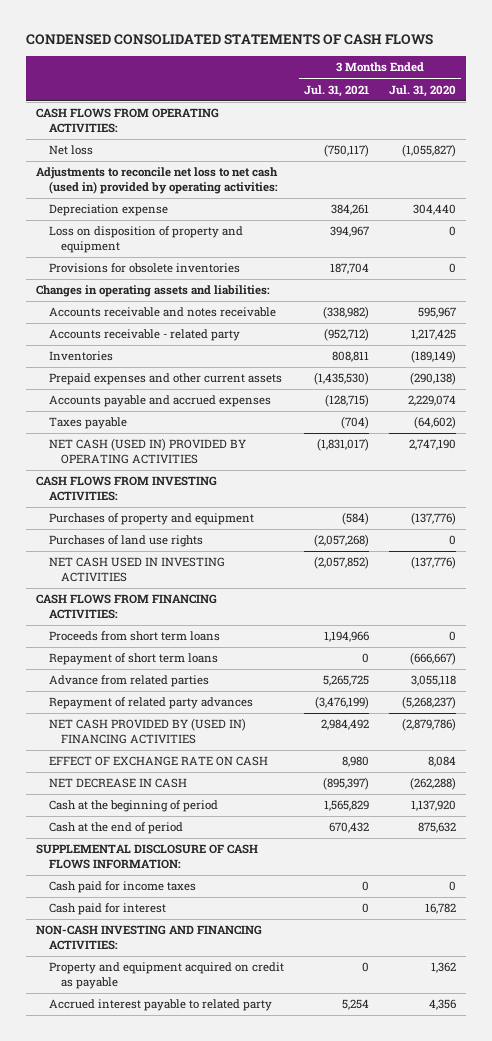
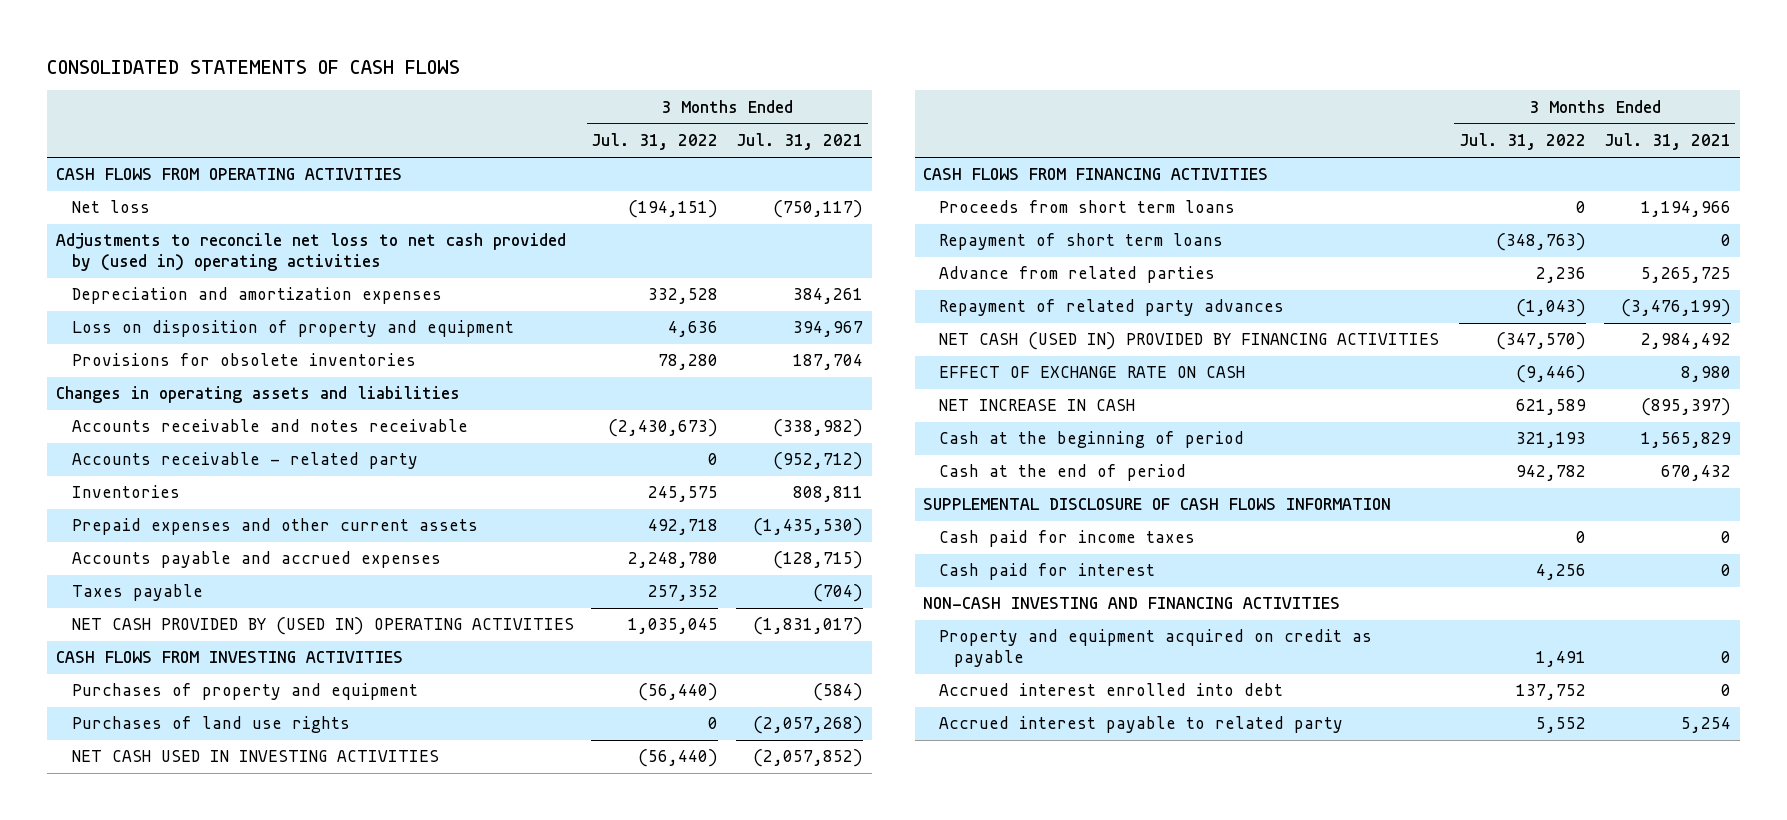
[26,34,434,46] CONDENSED CONSOLIDATED STATEMENTS OF CASH FLOWS -> [47,59,461,74] CONSOLIDATED STATEMENTS OF CASH FLOWS
[388,84,456,97] Jul. 31, 2020 -> none
none -> [591,133,719,151] Jul. 31, 2022
[36,108,220,134] CASH FLOWS FROM OPERATING ACTIVITIES: -> [56,168,403,181] CASH FLOWS FROM OPERATING ACTIVITIES
[36,167,279,195] Adjustments to reconcile net loss to net cash (used in) provided by operating activities: -> [56,233,567,271] Adjustments to reconcile net loss to net cash provided by (used in) operating activities
[48,204,168,217] Depreciation expense -> [71,287,442,305] Depreciation and amortization expenses
[36,285,271,298] Changes in operating assets and liabilities: -> [56,386,461,404] Changes in operating assets and liabilities
[48,438,246,465] NET CASH (USED IN) PROVIDED BY OPERATING ACTIVITIES -> [71,617,574,636] NET CASH PROVIDED BY (USED IN) OPERATING ACTIVITIES
[36,476,218,502] CASH FLOWS FROM INVESTING ACTIVITIES: -> [56,651,404,664] CASH FLOWS FROM INVESTING ACTIVITIES
[36,594,218,620] CASH FLOWS FROM FINANCING ACTIVITIES: -> [923,168,1269,181] CASH FLOWS FROM FINANCING ACTIVITIES
[48,718,246,745] NET CASH PROVIDED BY (USED IN) FINANCING ACTIVITIES -> [938,332,1439,351] NET CASH (USED IN) PROVIDED BY FINANCING ACTIVITIES
[48,778,187,789] NET DECREASE IN CASH -> [938,399,1135,412] NET INCREASE IN CASH
[36,844,259,870] SUPPLEMENTAL DISCLOSURE OF CASH FLOWS INFORMATION: -> [923,498,1392,511] SUPPLEMENTAL DISCLOSURE OF CASH FLOWS INFORMATION
[36,925,263,951] NON-CASH INVESTING AND FINANCING ACTIVITIES: -> [923,597,1341,610] NON-CASH INVESTING AND FINANCING ACTIVITIES
none -> [938,683,1283,697] Accrued interest enrolled into debt

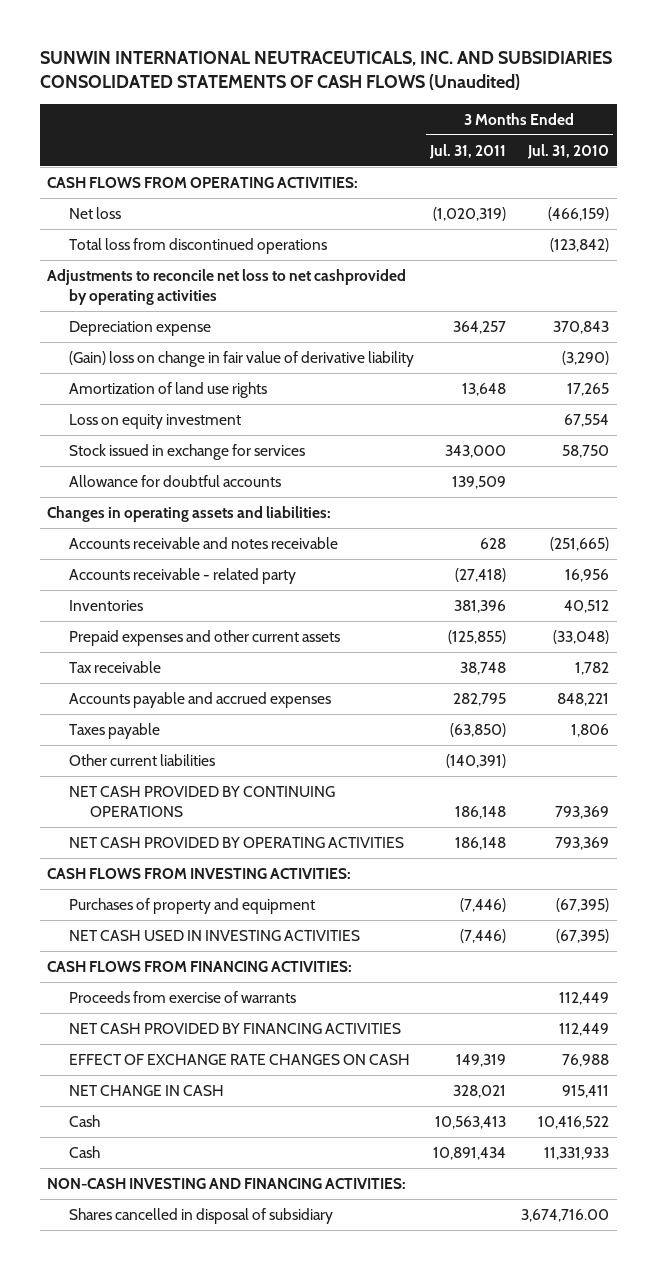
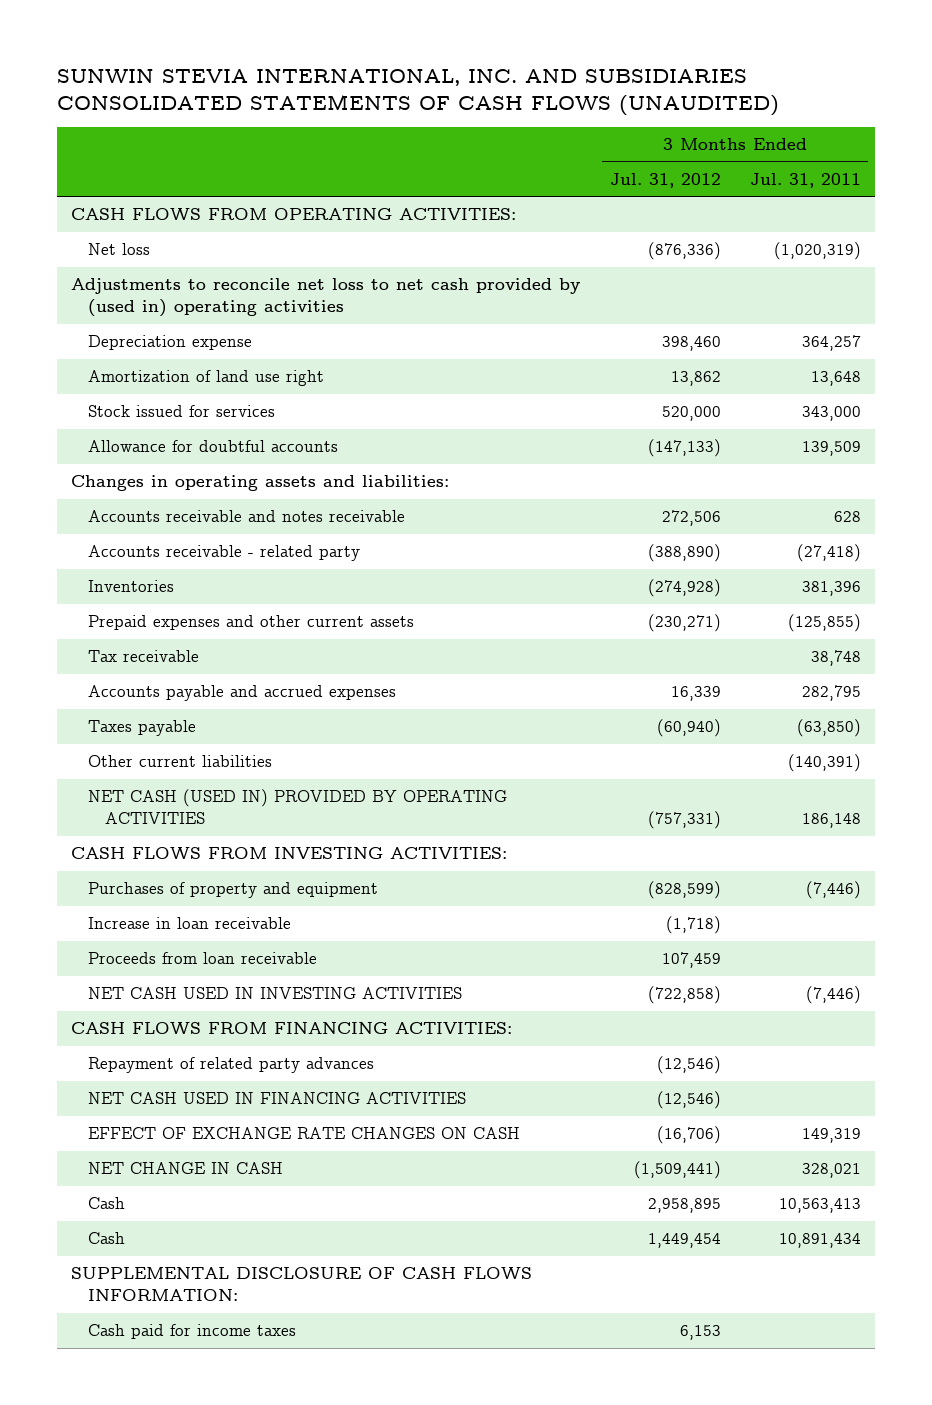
[39,50,612,91] SUNWIN INTERNATIONAL NEUTRACEUTICALS, INC. AND SUBSIDIARIES CONSOLIDATED STATEMENTS OF CASH FLOWS (Unaudited) -> [56,69,779,116] SUNWIN STEVIA INTERNATIONAL, INC. AND SUBSIDIARIES CONSOLIDATED STATEMENTS OF CASH FLOWS (UNAUDITED)
[527,143,610,159] Jul. 31, 2010 -> none
none -> [609,172,721,188] Jul. 31, 2012
[68,238,327,255] Total loss from discontinued operations -> none
[47,269,407,305] Adjustments to reconcile net loss to net cashprovided by operating activities -> [71,278,581,318] Adjustments to reconcile net loss to net cash provided by (used in) operating activities
[68,351,414,368] (Gain) loss on change in fair value of derivative liability -> none
[68,414,241,430] Loss on equity investment -> none
[68,382,267,399] Amortization of land use rights -> [88,370,325,387] Amortization of land use right
[68,444,305,461] Stock issued in exchange for services -> [88,405,276,418] Stock issued for services
[68,786,335,817] NET CASH PROVIDED BY CONTINUING OPERATIONS -> none
[68,837,404,849] NET CASH PROVIDED BY OPERATING ACTIVITIES -> [88,789,508,825] NET CASH (USED IN) PROVIDED BY OPERATING ACTIVITIES
none -> [88,917,292,930] Increase in loan receivable
none -> [88,952,318,965] Proceeds from loan receivable
[68,991,296,1004] Proceeds from exercise of warrants -> none
none -> [88,1057,375,1074] Repayment of related party advances
[68,1023,401,1035] NET CASH PROVIDED BY FINANCING ACTIVITIES -> [88,1092,467,1105] NET CASH USED IN FINANCING ACTIVITIES
[47,1178,407,1190] NON-CASH INVESTING AND FINANCING ACTIVITIES: -> none
[68,1208,333,1225] Shares cancelled in disposal of subsidiary -> none
none -> [71,1267,533,1302] SUPPLEMENTAL DISCLOSURE OF CASH FLOWS INFORMATION:
none -> [88,1324,297,1340] Cash paid for income taxes

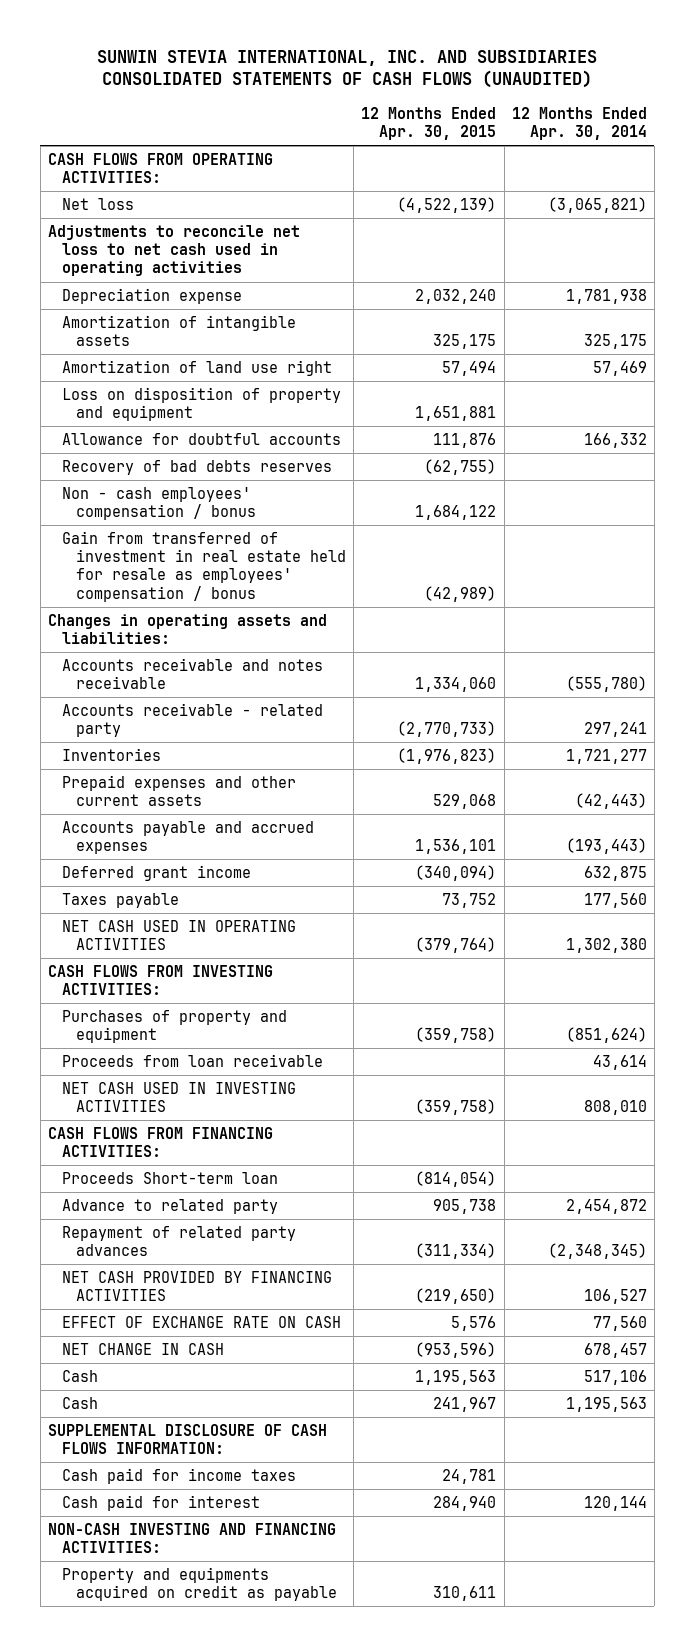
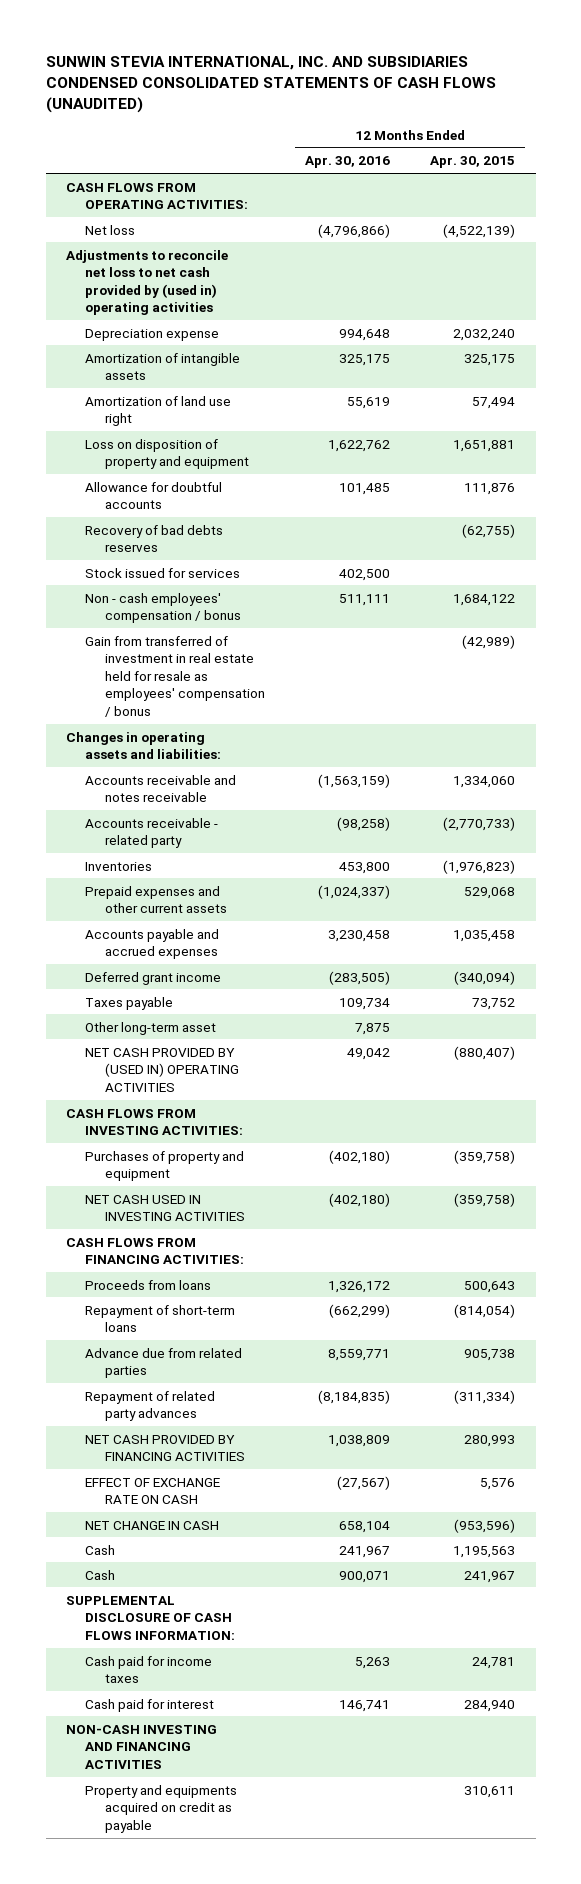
[97,49,598,89] SUNWIN STEVIA INTERNATIONAL, INC. AND SUBSIDIARIES CONSOLIDATED STATEMENTS OF CASH FLOWS (UNAUDITED) -> [45,55,496,113] SUNWIN STEVIA INTERNATIONAL, INC. AND SUBSIDIARIES CONDENSED CONSOLIDATED STATEMENTS OF CASH FLOWS (UNAUDITED)
[511,106,647,141] 12 Months Ended Apr. 30, 2014 -> none
none -> [305,156,391,169] Apr. 30, 2016
[47,224,300,277] Adjustments to reconcile net loss to net cash used in operating activities -> [65,249,228,316] Adjustments to reconcile net loss to net cash provided by (used in) operating activities
none -> [85,567,241,578] Stock issued for services
[415,839,497,855] 1,536,101 -> [453,929,516,942] 1,035,458
none -> [85,1021,217,1035] Other long-term asset
[61,919,296,951] NET CASH USED IN OPERATING ACTIVITIES -> [85,1047,239,1092] NET CASH PROVIDED BY (USED IN) OPERATING ACTIVITIES
[415,937,497,954] (379,764) -> [454,1045,516,1060] (880,407)
[61,1053,323,1067] Proceeds from loan receivable -> none
[61,1171,278,1184] Proceeds Short-term loan -> [85,1279,212,1290] Proceeds from loans
[415,1170,497,1187] (814,054) -> [464,1280,516,1293] 500,643
none -> [85,1304,236,1333] Repayment of short-term loans
[61,1198,278,1214] Advance to related party -> [85,1347,243,1379] Advance due from related parties
[415,1288,497,1305] (219,650) -> [464,1434,516,1447] 280,993
[47,1522,336,1554] NON-CASH INVESTING AND FINANCING ACTIVITIES: -> [65,1724,217,1769] NON-CASH INVESTING AND FINANCING ACTIVITIES

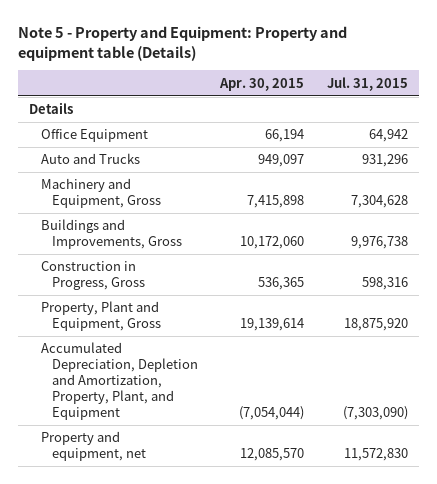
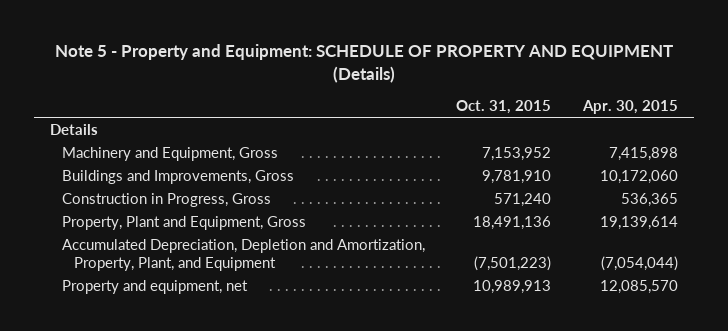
[18,25,348,61] Note 5 - Property and Equipment: Property and equipment table (Details) -> [54,43,673,83] Note 5 - Property and Equipment: SCHEDULE OF PROPERTY AND EQUIPMENT (Details)
[326,76,408,91] Jul. 31, 2015 -> none
none -> [456,99,552,114] Oct. 31, 2015
[40,129,148,143] Office Equipment -> none
[40,153,140,165] Auto and Trucks -> none

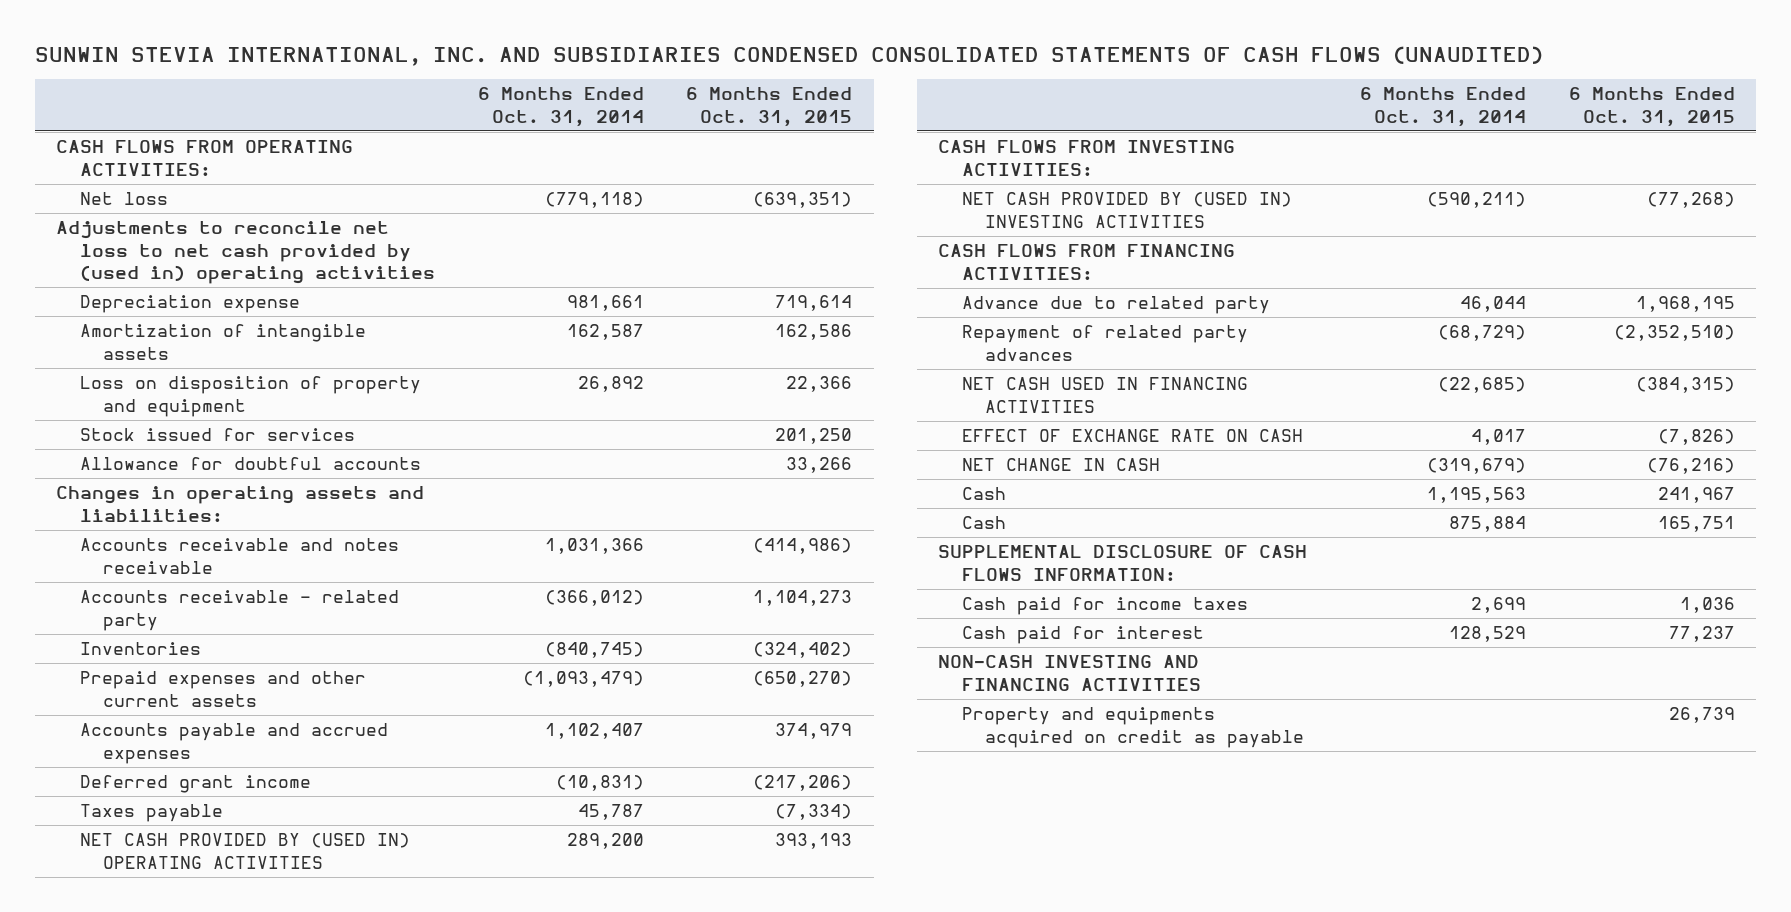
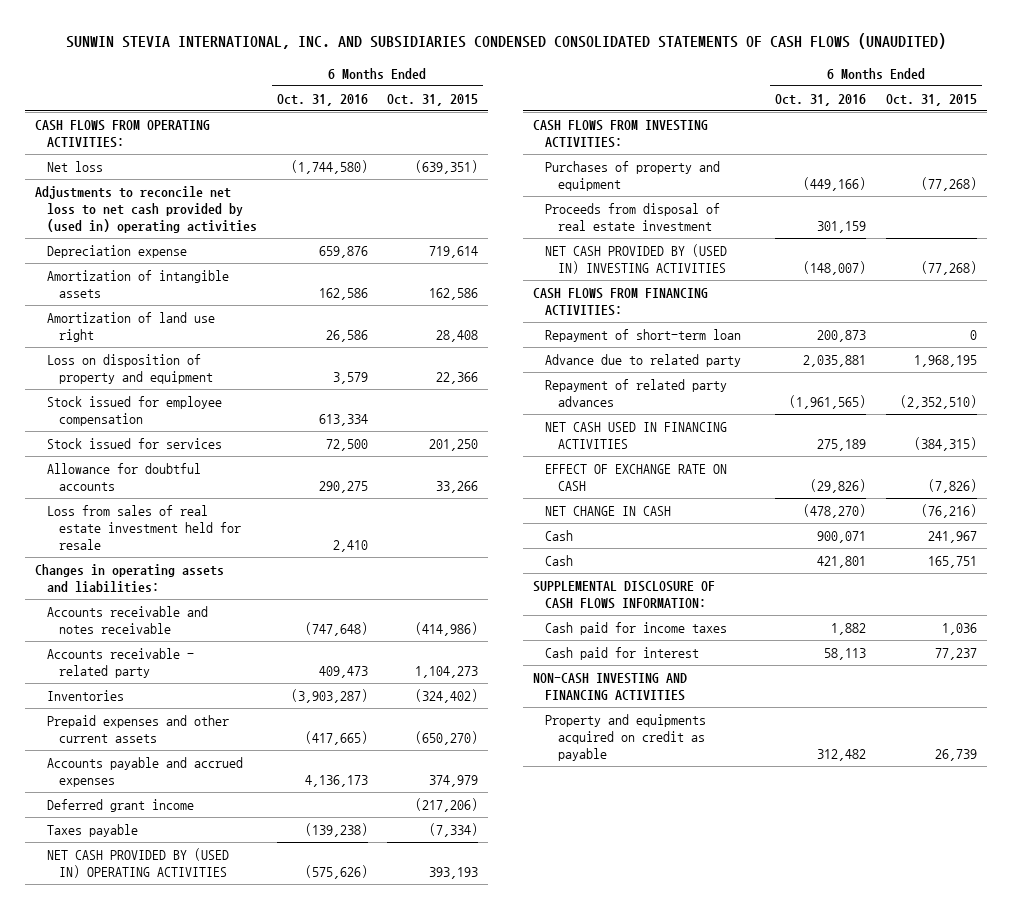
[477,87,644,127] 6 Months Ended Oct. 31, 2014 -> none
none -> [276,93,368,106] Oct. 31, 2016
none -> [46,312,215,342] Amortization of land use right
none -> [46,396,222,426] Stock issued for employee compensation
none -> [46,505,242,550] Loss from sales of real estate investment held for resale
none -> [545,161,721,191] Purchases of property and equipment
none -> [545,203,721,231] Proceeds from disposal of real estate investment
none -> [545,329,742,343] Repayment of short-term loan

